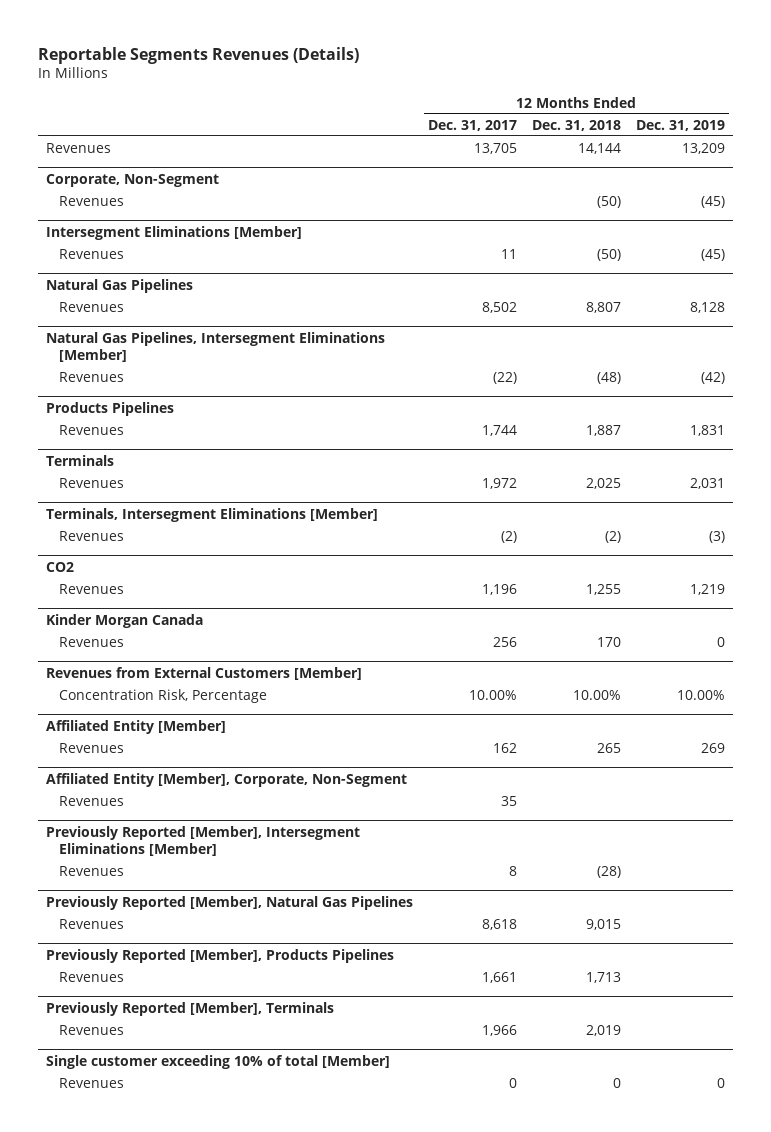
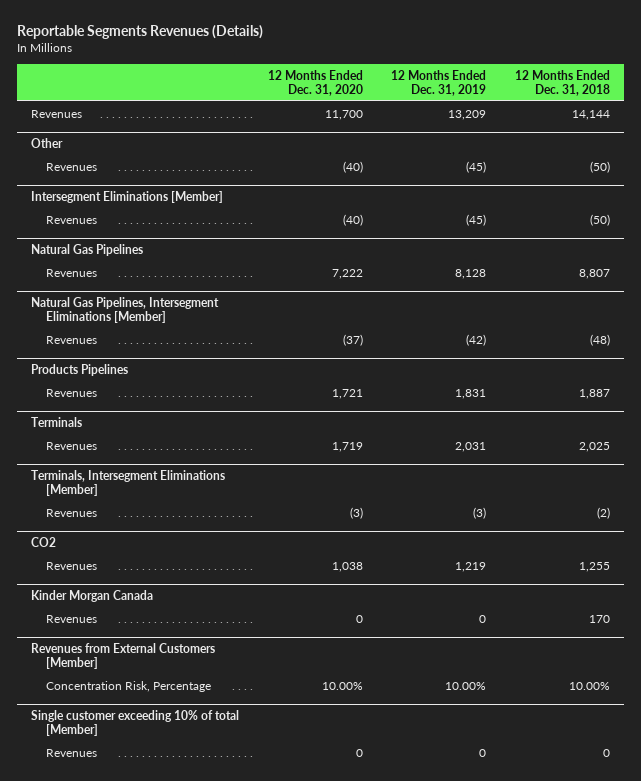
[427,119,517,131] Dec. 31, 2017 -> none
none -> [267,69,363,96] 12 Months Ended Dec. 31, 2020
[45,173,219,187] Corporate, Non-Segment -> [31,137,64,148] Other
[45,719,226,734] Affiliated Entity [Member] -> none
[59,742,125,753] Revenues -> none
[45,772,407,787] Affiliated Entity [Member], Corporate, Non-Segment -> none
[59,795,125,806] Revenues -> none
[45,825,360,857] Previously Reported [Member], Intersegment Eliminations [Member] -> none
[59,865,125,876] Revenues -> none
[45,895,413,910] Previously Reported [Member], Natural Gas Pipelines -> none
[59,918,125,929] Revenues -> none
[45,948,394,963] Previously Reported [Member], Products Pipelines -> none
[59,971,125,982] Revenues -> none
[45,1001,334,1016] Previously Reported [Member], Terminals -> none
[59,1024,125,1035] Revenues -> none

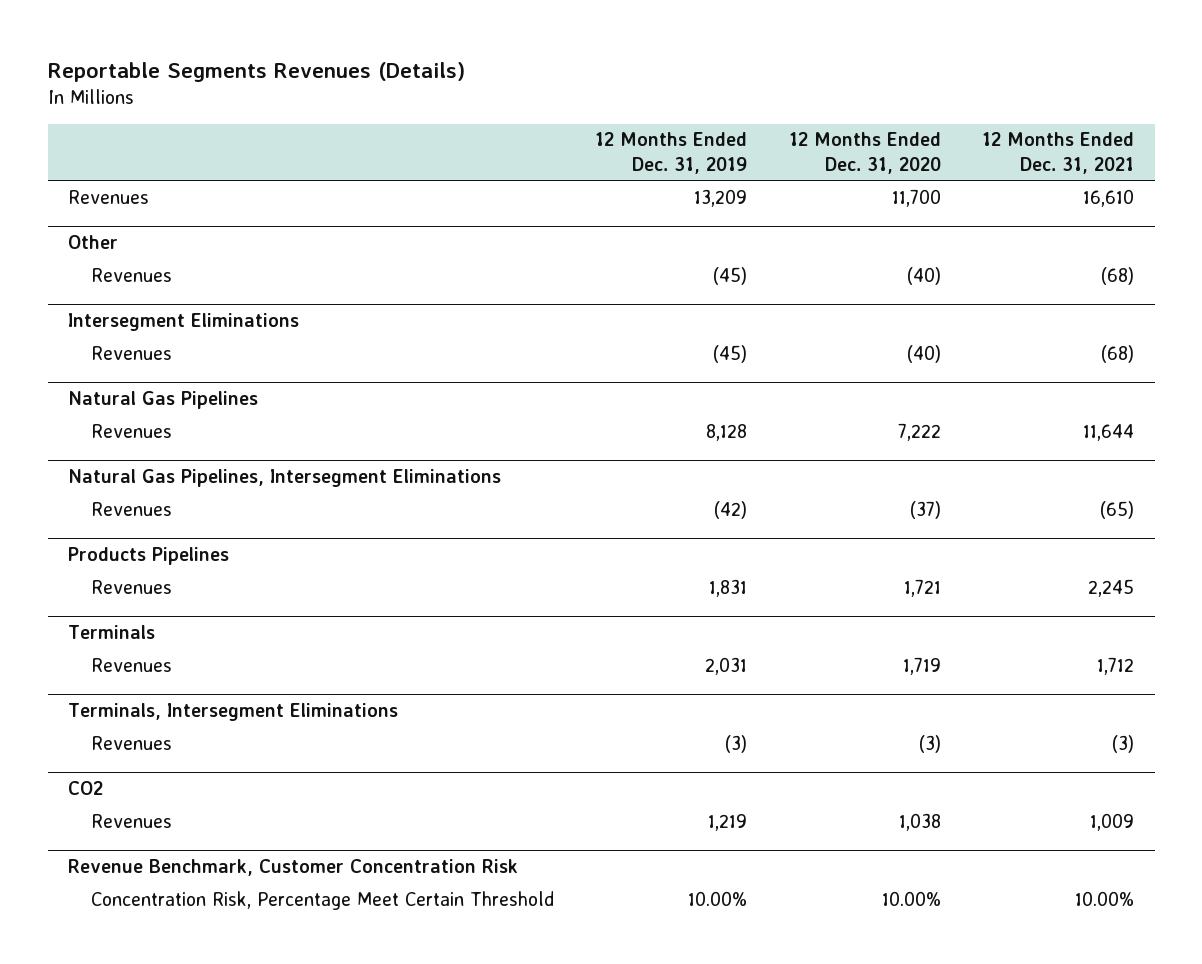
[514,69,610,96] 12 Months Ended Dec. 31, 2018 -> none
none -> [981,132,1134,174] 12 Months Ended Dec. 31, 2021
[31,190,224,203] Intersegment Eliminations [Member] -> [68,313,300,332] Intersegment Eliminations
[31,296,220,323] Natural Gas Pipelines, Intersegment Eliminations [Member] -> [68,469,502,488] Natural Gas Pipelines, Intersegment Eliminations
[31,469,226,496] Terminals, Intersegment Eliminations [Member] -> [68,703,399,722] Terminals, Intersegment Eliminations
[31,589,154,602] Kinder Morgan Canada -> none
[46,614,98,623] Revenues -> none
[31,642,216,669] Revenues from External Customers [Member] -> none
[31,709,240,736] Single customer exceeding 10% of total [Member] -> none
[46,748,98,757] Revenues -> none
none -> [68,859,519,877] Revenue Benchmark, Customer Concentration Risk
[46,680,212,692] Concentration Risk, Percentage -> [90,890,554,910] Concentration Risk, Percentage Meet Certain Threshold

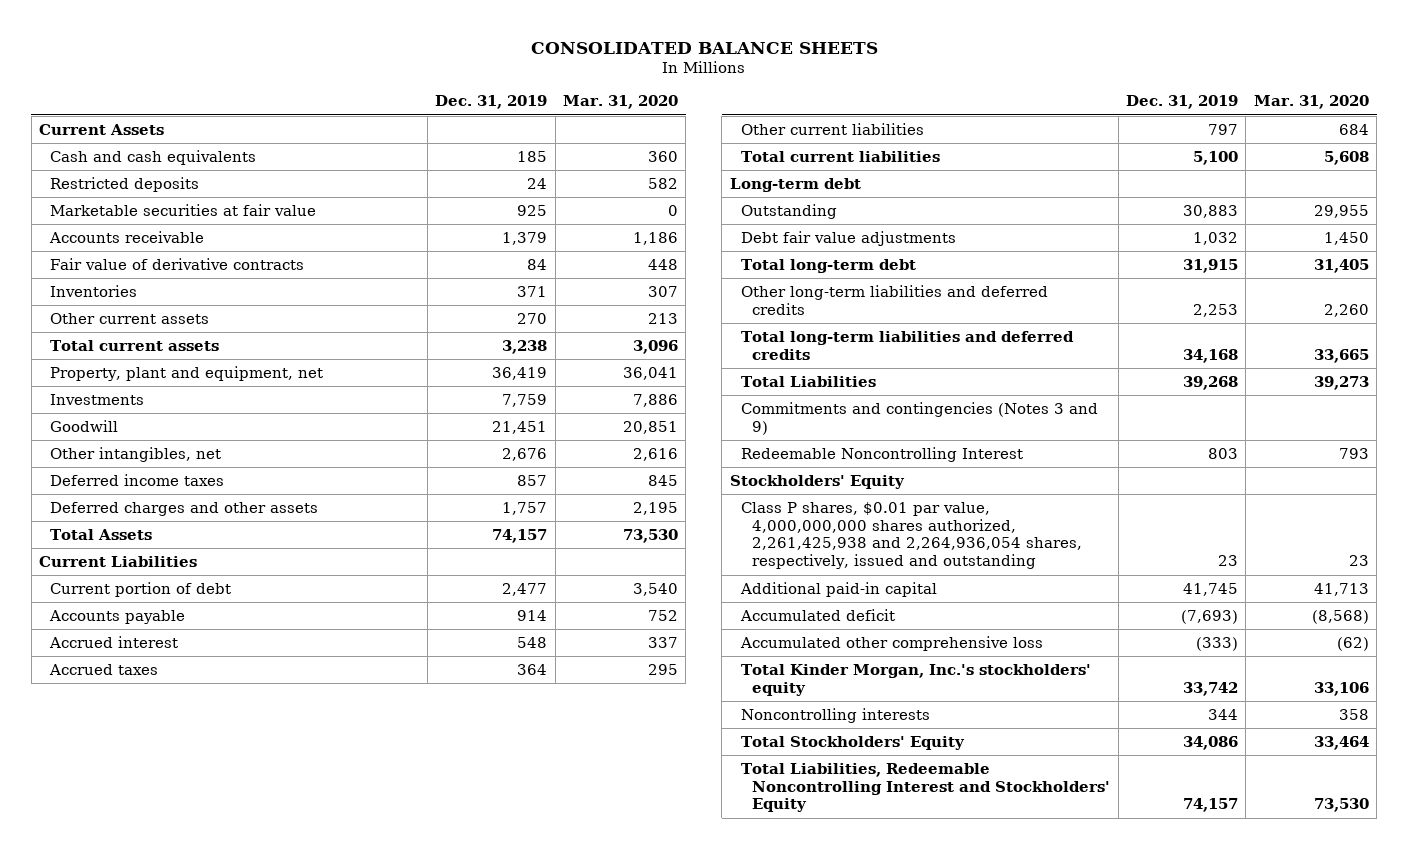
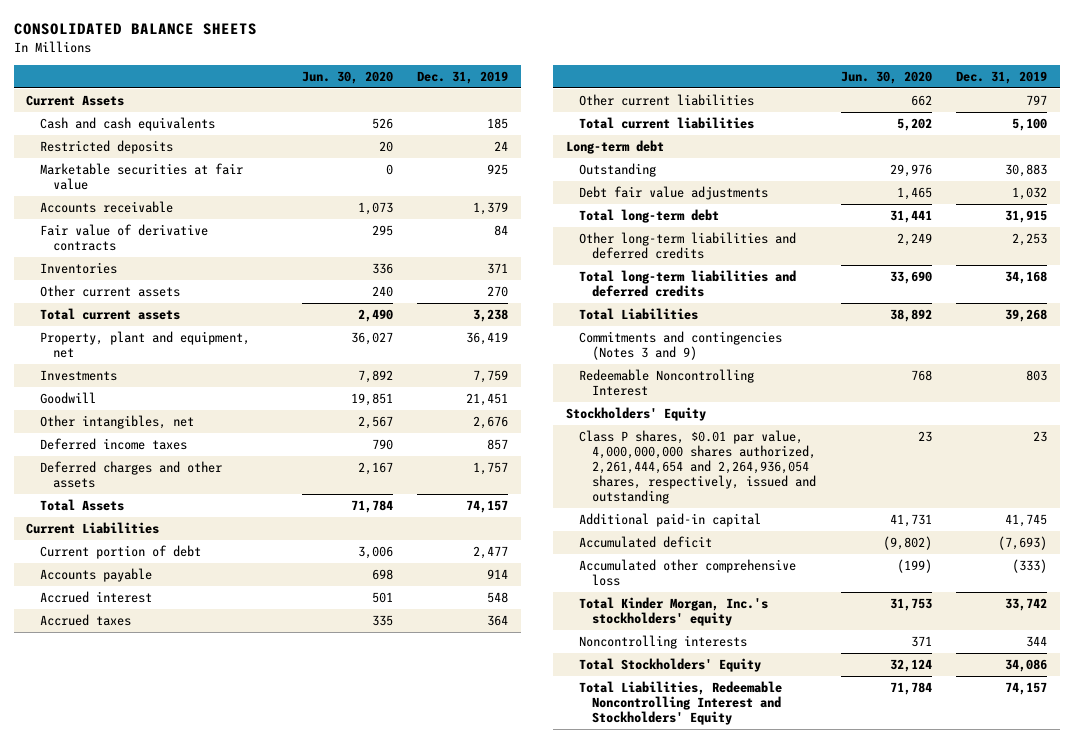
[563,95,679,110] Mar. 31, 2020 -> none
none -> [301,71,393,85] Jun. 30, 2020
[741,501,1083,570] Class P shares, $0.01 par value, 4,000,000,000 shares authorized, 2,261,425,938 and 2,264,936,054 shares, respectively, issued and outstanding -> [578,429,817,505] Class P shares, $0.01 par value, 4,000,000,000 shares authorized, 2,261,444,654 and 2,264,936,054 shares, respectively, issued and outstanding

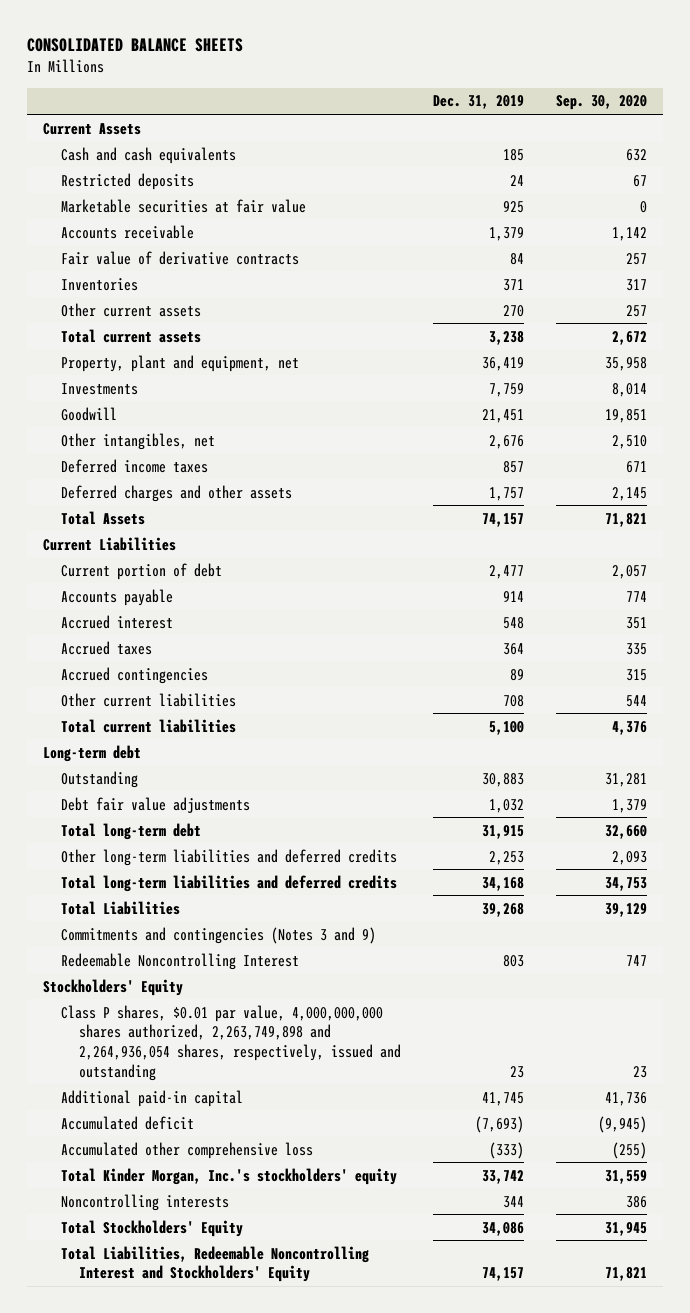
[301,71,393,85] Jun. 30, 2020 -> none
none -> [555,95,647,111] Sep. 30, 2020
none -> [61,666,209,684] Accrued contingencies
[1026,94,1048,105] 797 -> [503,694,525,707] 708
[578,429,817,505] Class P shares, $0.01 par value, 4,000,000,000 shares authorized, 2,261,444,654 and 2,264,936,054 shares, respectively, issued and outstanding -> [61,1004,402,1081] Class P shares, $0.01 par value, 4,000,000,000 shares authorized, 2,263,749,898 and 2,264,936,054 shares, respectively, issued and outstanding

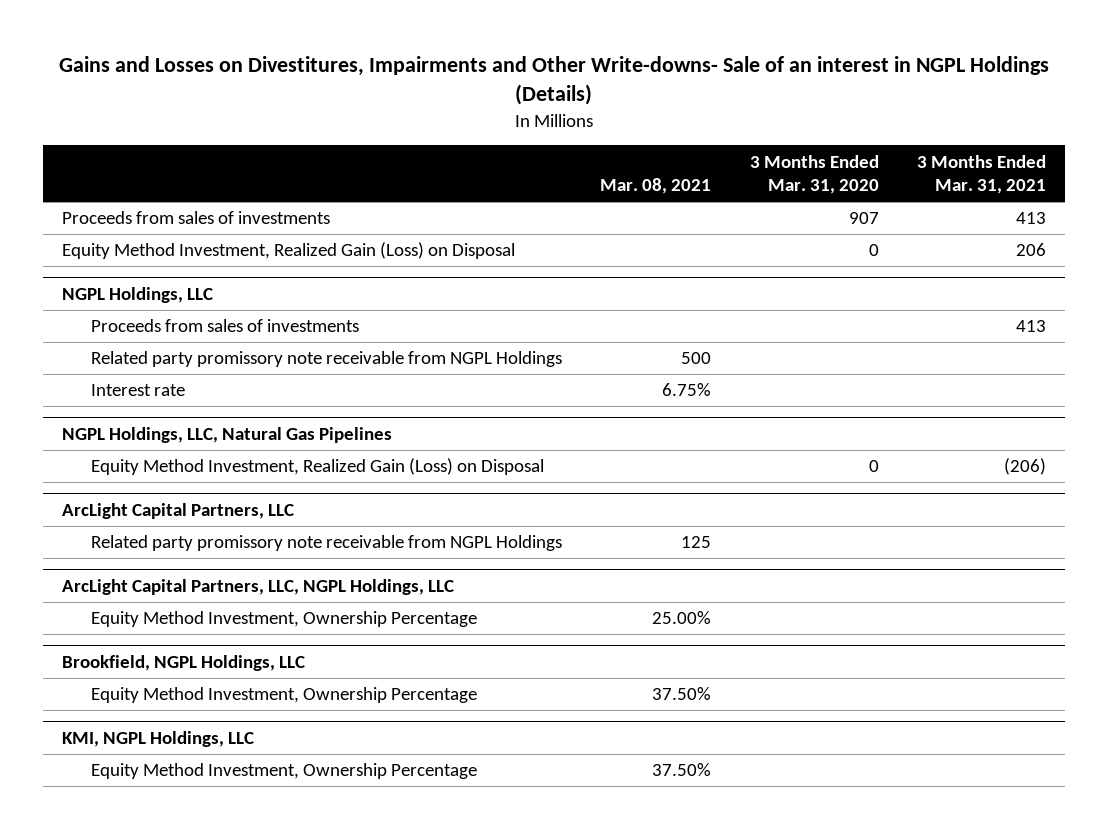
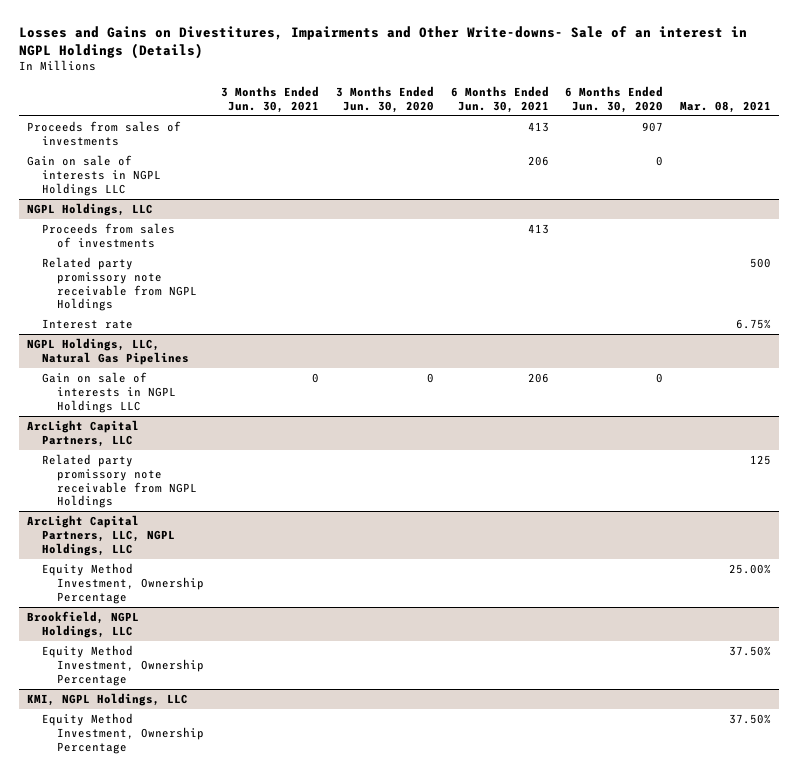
[58,55,1049,106] Gains and Losses on Divestitures, Impairments and Other Write-downs- Sale of an interest in NGPL Holdings (Details) -> [18,25,747,59] Losses and Gains on Divestitures, Impairments and Other Write-downs- Sale of an interest in NGPL Holdings (Details)
[749,154,879,195] 3 Months Ended Mar. 31, 2020 -> none
[917,154,1047,195] 3 Months Ended Mar. 31, 2021 -> none
none -> [221,86,320,113] 3 Months Ended Jun. 30, 2021
none -> [335,86,434,113] 3 Months Ended Jun. 30, 2020
none -> [450,86,549,113] 6 Months Ended Jun. 30, 2021
none -> [565,86,664,113] 6 Months Ended Jun. 30, 2020
[61,242,515,260] Equity Method Investment, Realized Gain (Loss) on Disposal -> [27,155,162,196] Gain on sale of interests in NGPL Holdings LLC
[90,458,544,476] Equity Method Investment, Realized Gain (Loss) on Disposal -> [42,372,177,413] Gain on sale of interests in NGPL Holdings LLC

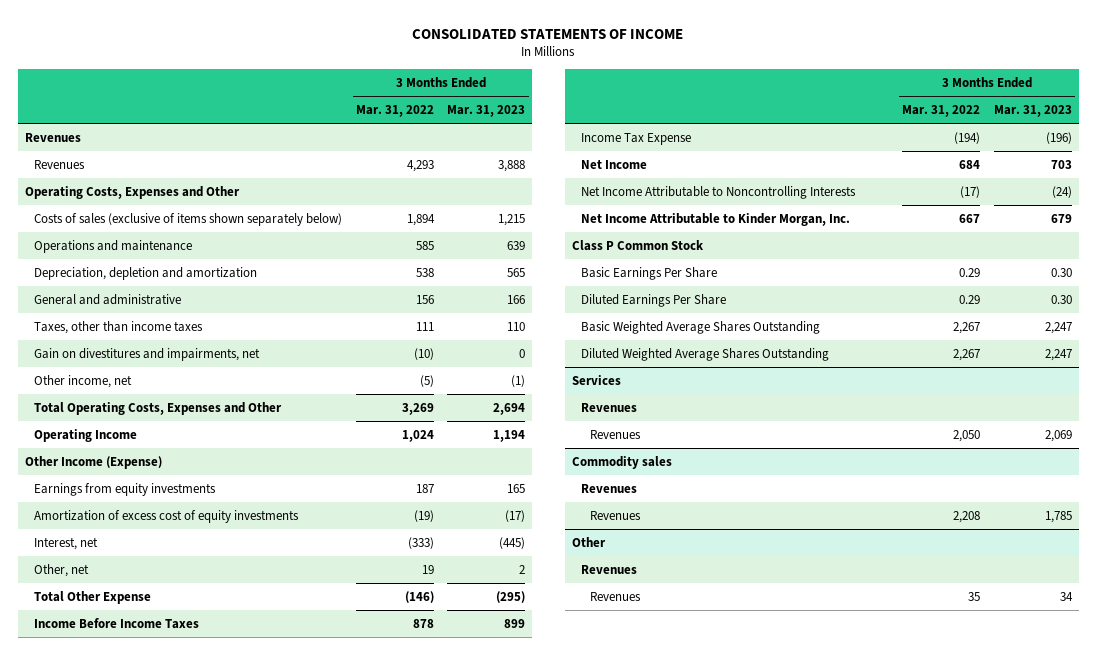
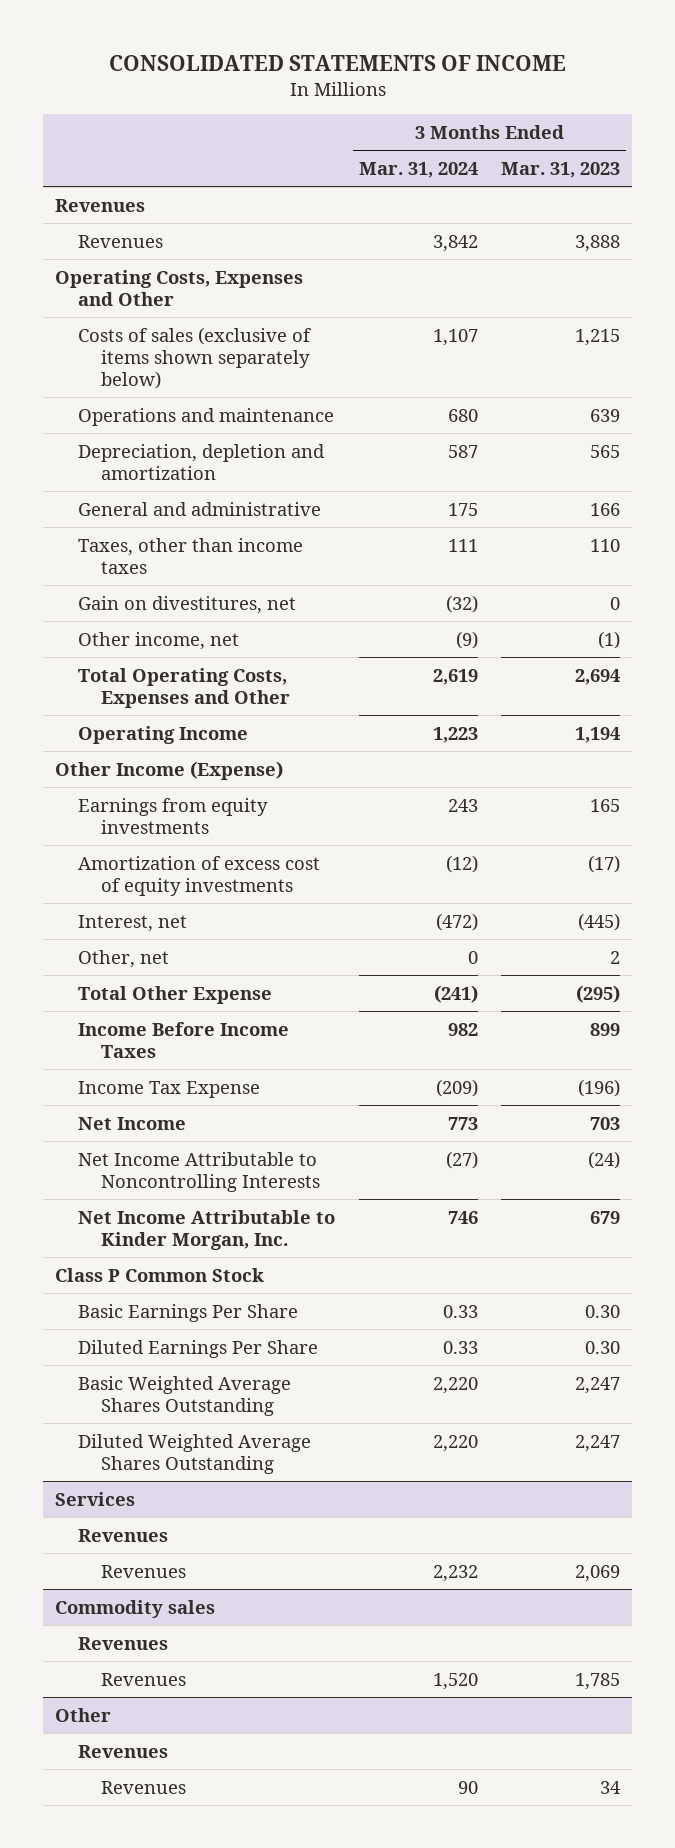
[355,104,434,117] Mar. 31, 2022 -> none
none -> [358,161,478,178] Mar. 31, 2024
[34,347,261,361] Gain on divestitures and impairments, net -> [78,595,297,614] Gain on divestitures, net

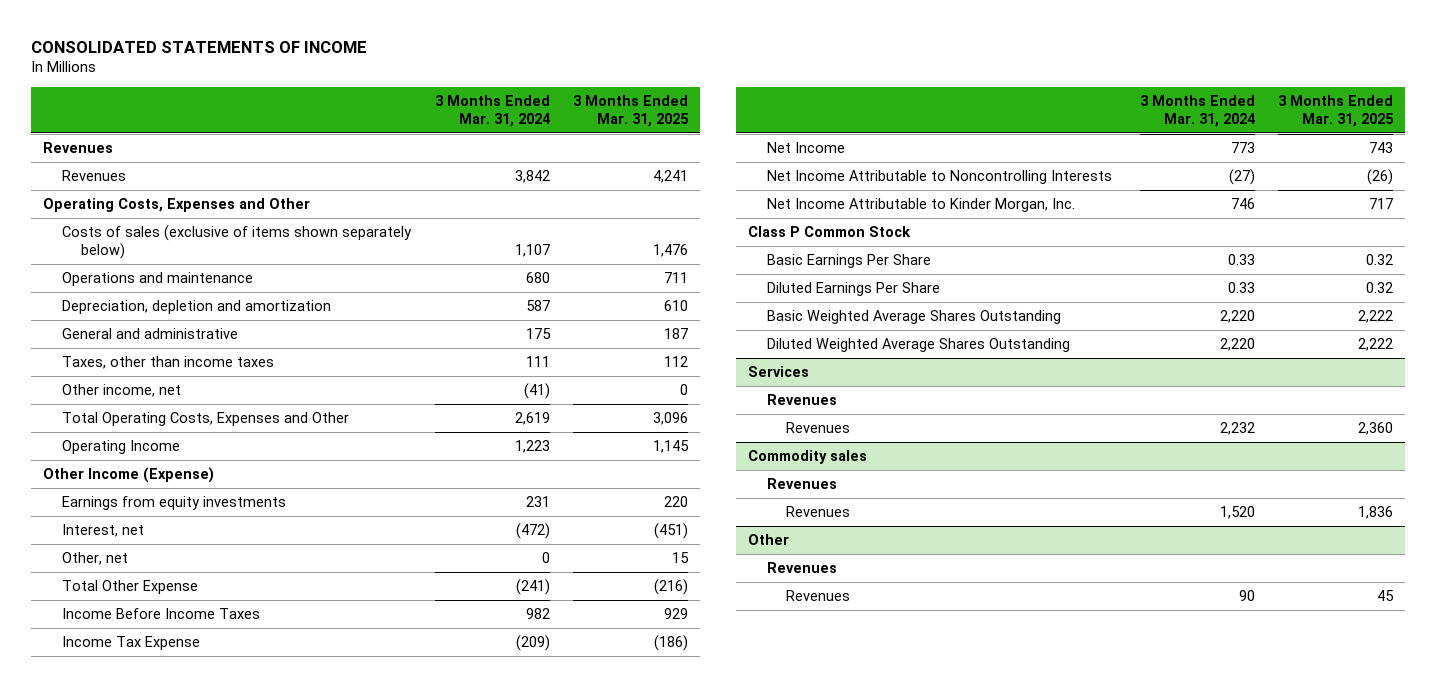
[501,161,621,178] Mar. 31, 2023 -> none
none -> [573,94,690,127] 3 Months Ended Mar. 31, 2025
[78,595,297,614] Gain on divestitures, net -> none
[455,630,478,649] (9) -> [523,383,550,400] (41)
[78,855,321,896] Amortization of excess cost of equity investments -> none
[447,798,478,812] 243 -> [525,496,550,508] 231

